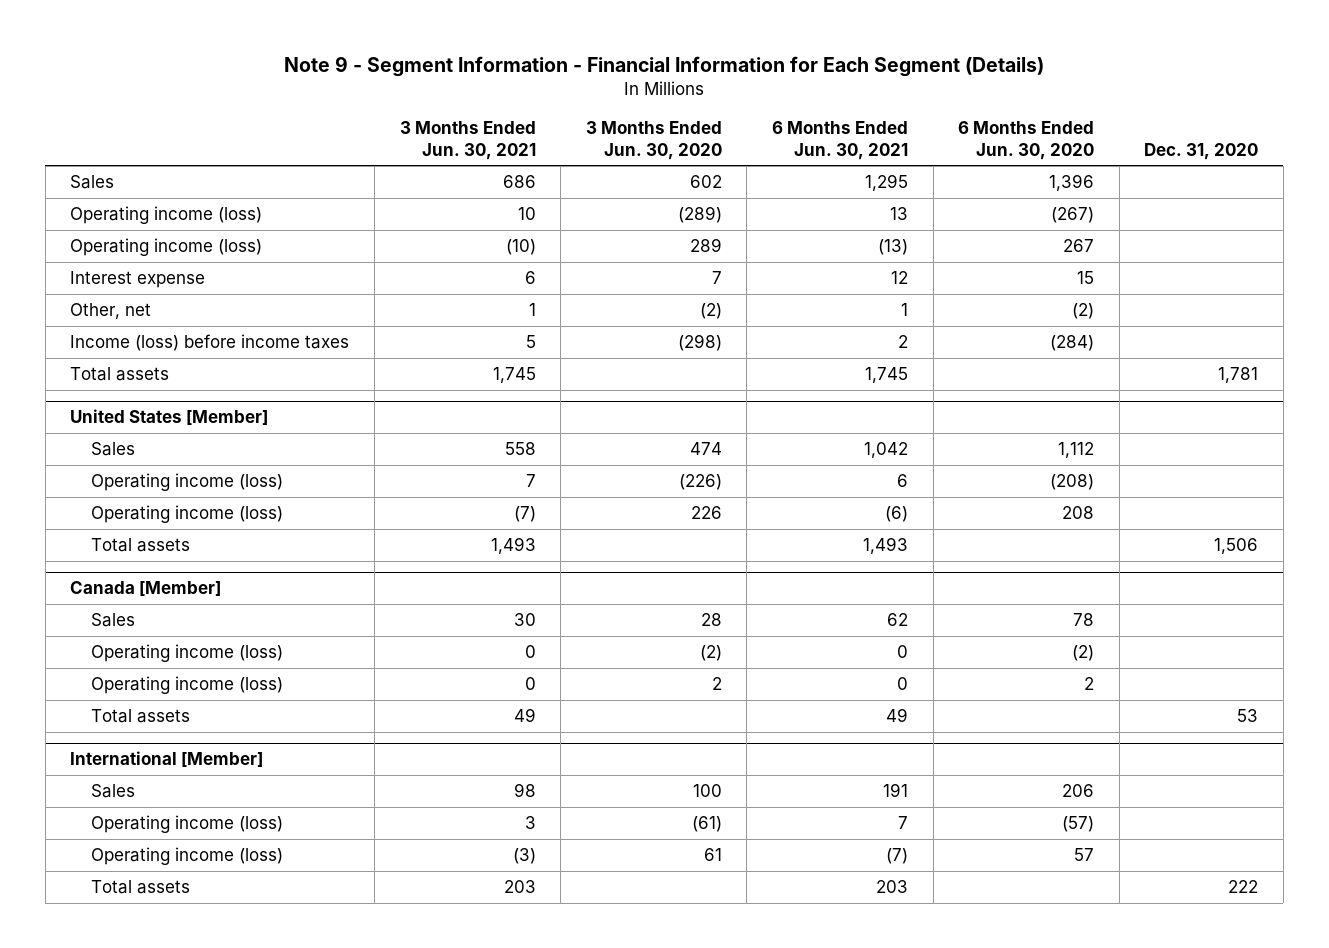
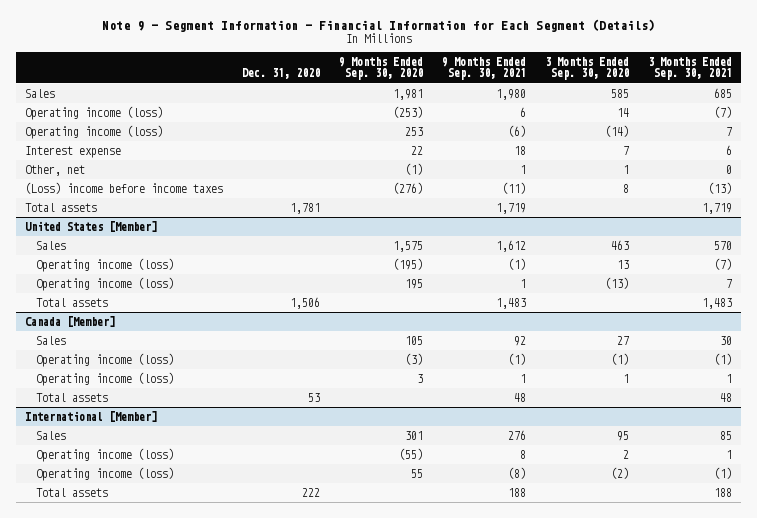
[399,120,536,160] 3 Months Ended Jun. 30, 2021 -> none
[585,120,722,160] 3 Months Ended Jun. 30, 2020 -> none
[771,120,908,160] 6 Months Ended Jun. 30, 2021 -> none
[958,120,1095,160] 6 Months Ended Jun. 30, 2020 -> none
none -> [339,56,424,81] 9 Months Ended Sep. 30, 2020
none -> [442,56,527,81] 9 Months Ended Sep. 30, 2021
none -> [545,56,630,81] 3 Months Ended Sep. 30, 2020
none -> [647,56,732,81] 3 Months Ended Sep. 30, 2021
[70,334,350,352] Income (loss) before income taxes -> [25,181,224,194] (Loss) income before income taxes

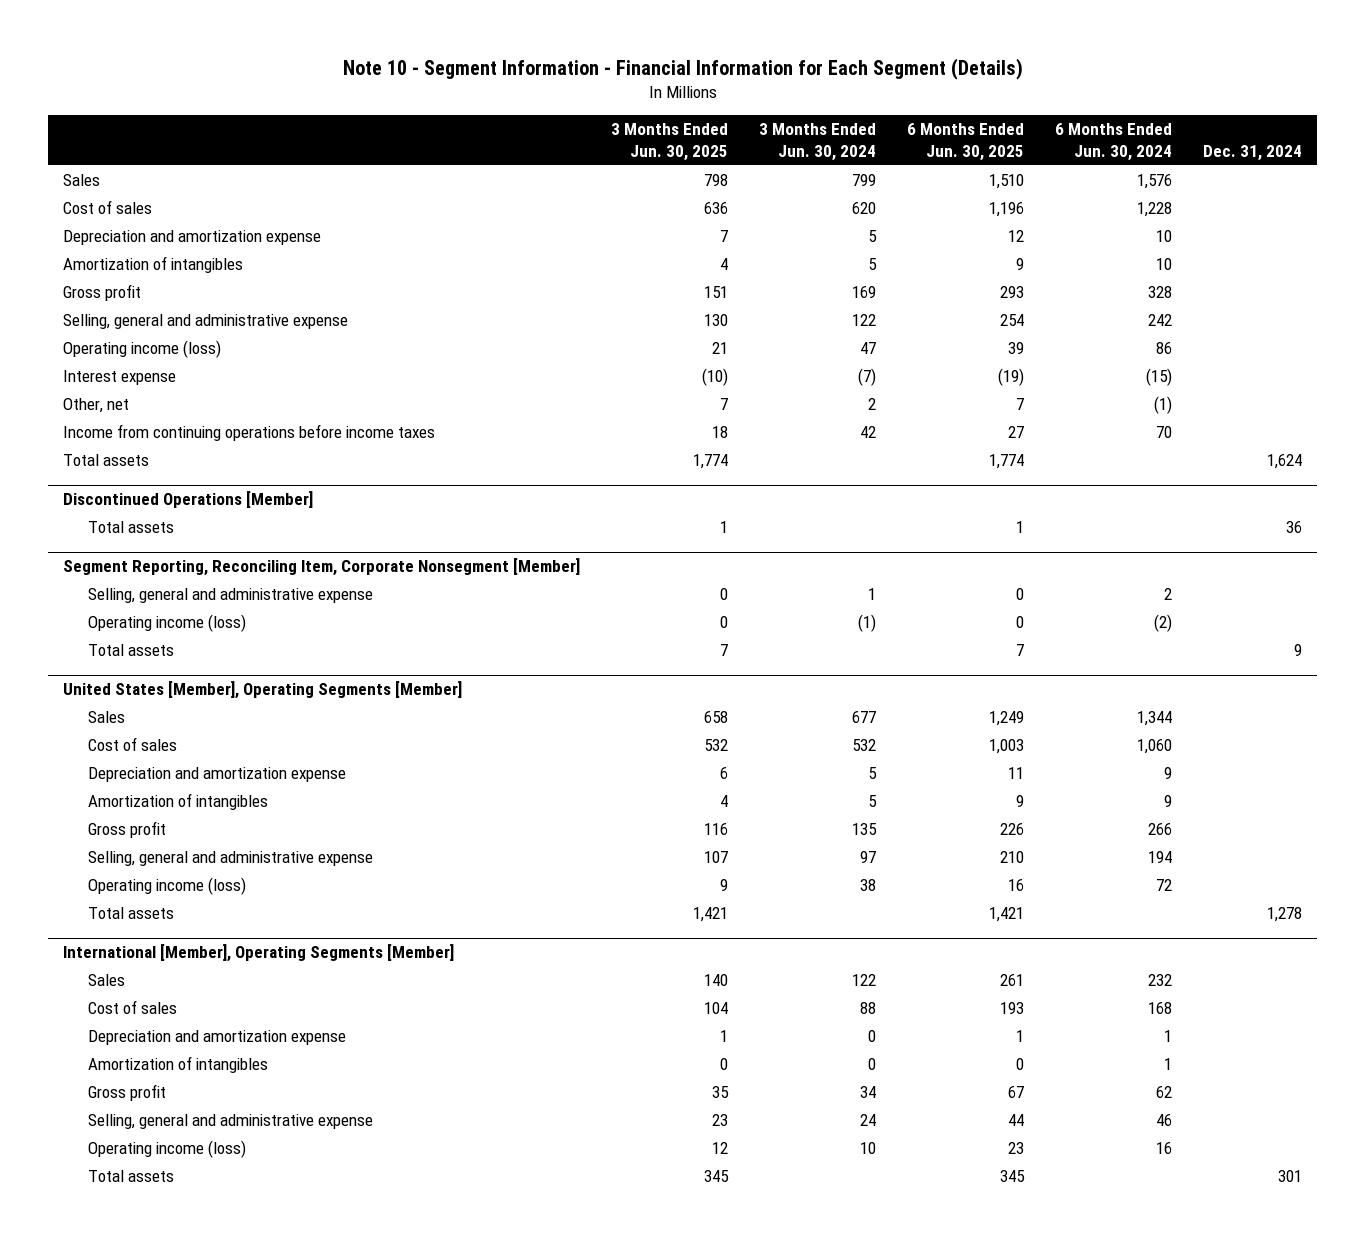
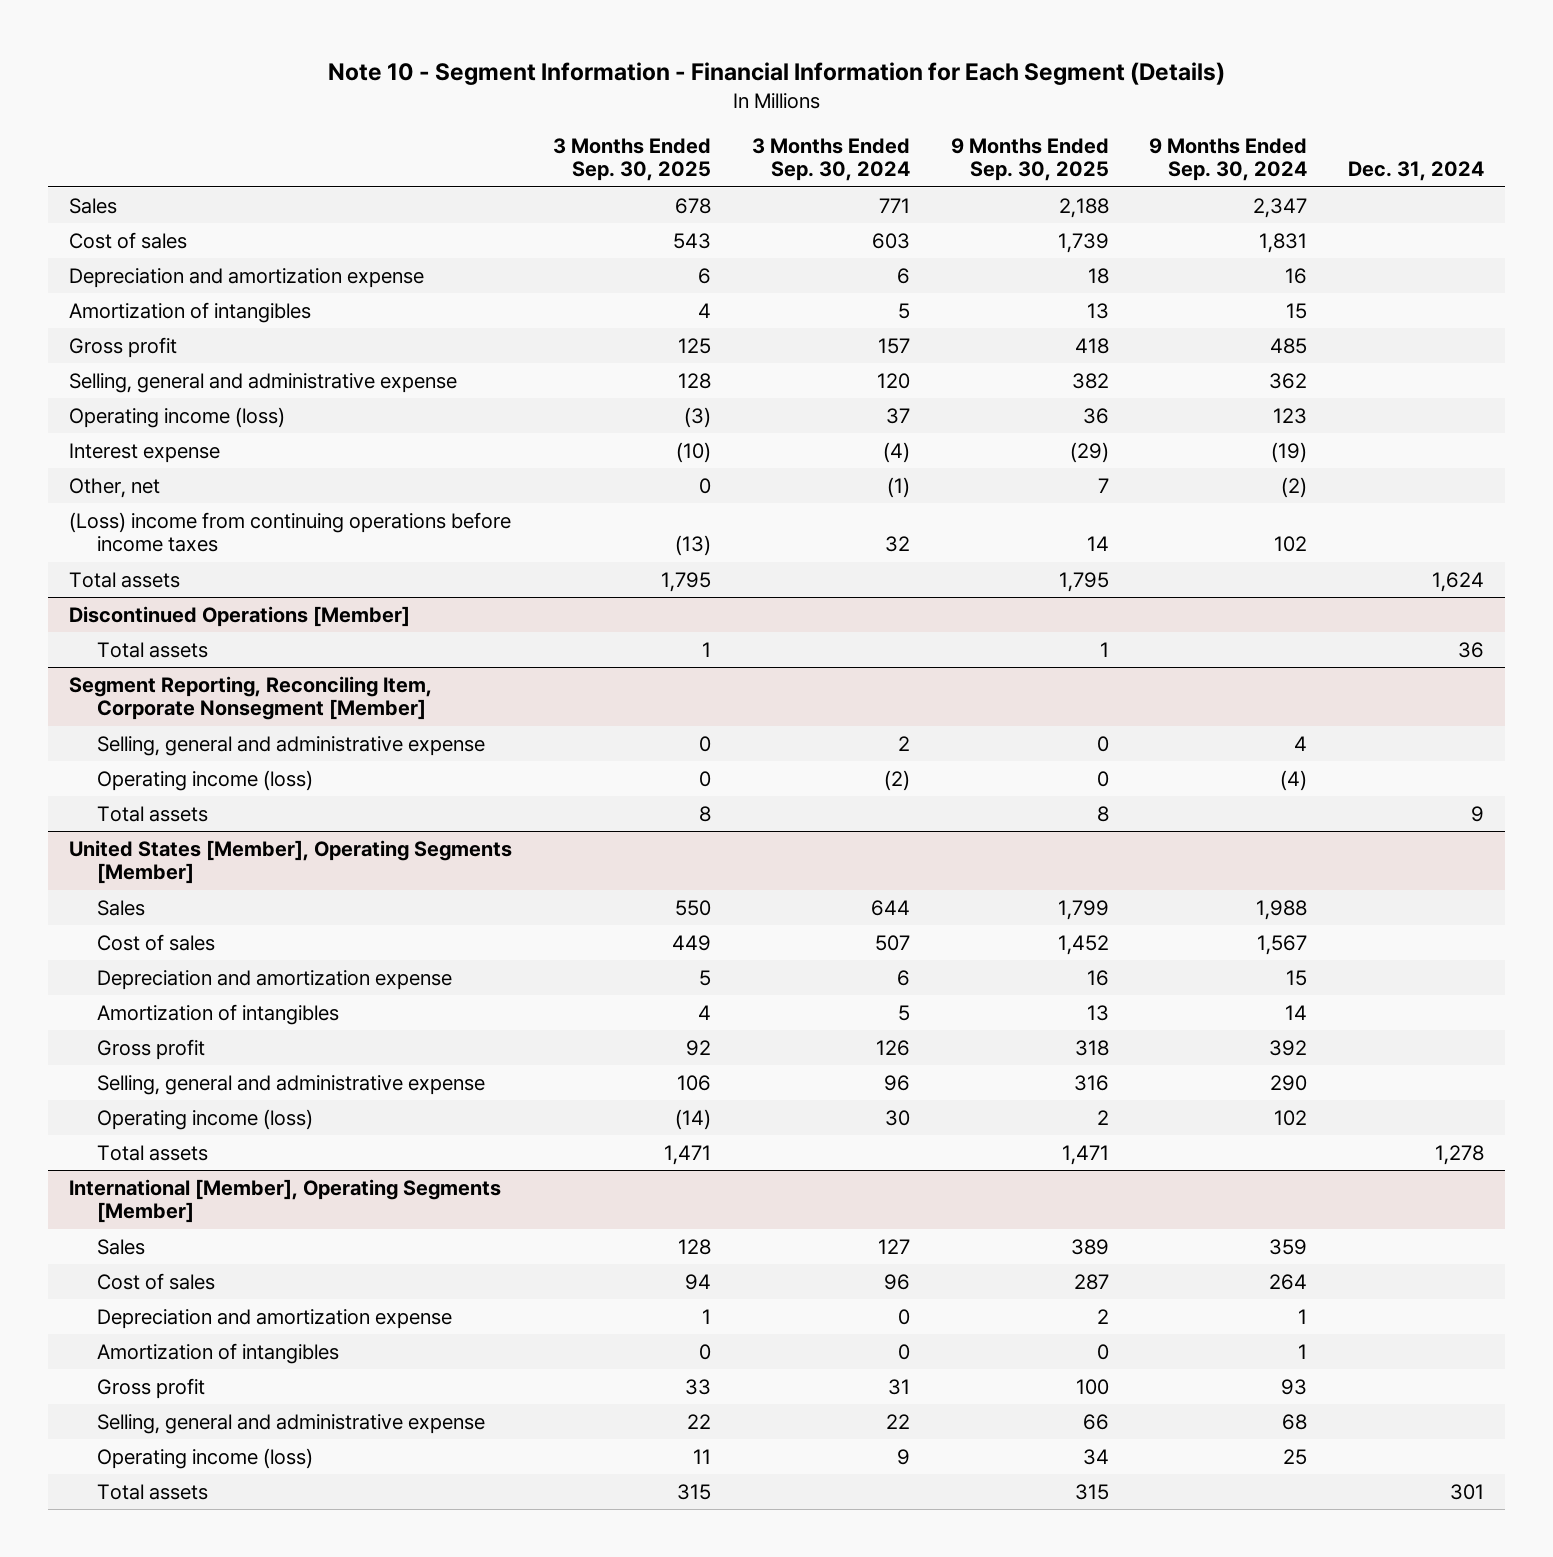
[611,122,729,161] 3 Months Ended Jun. 30, 2025 -> none
[759,122,877,161] 3 Months Ended Jun. 30, 2024 -> none
[907,122,1025,161] 6 Months Ended Jun. 30, 2025 -> none
[1054,122,1172,161] 6 Months Ended Jun. 30, 2024 -> none
none -> [552,137,711,182] 3 Months Ended Sep. 30, 2025
none -> [751,137,910,182] 3 Months Ended Sep. 30, 2024
none -> [950,137,1109,182] 9 Months Ended Sep. 30, 2025
none -> [1149,137,1308,182] 9 Months Ended Sep. 30, 2024
[63,423,436,441] Income from continuing operations before income taxes -> [68,511,511,553] (Loss) income from continuing operations before income taxes

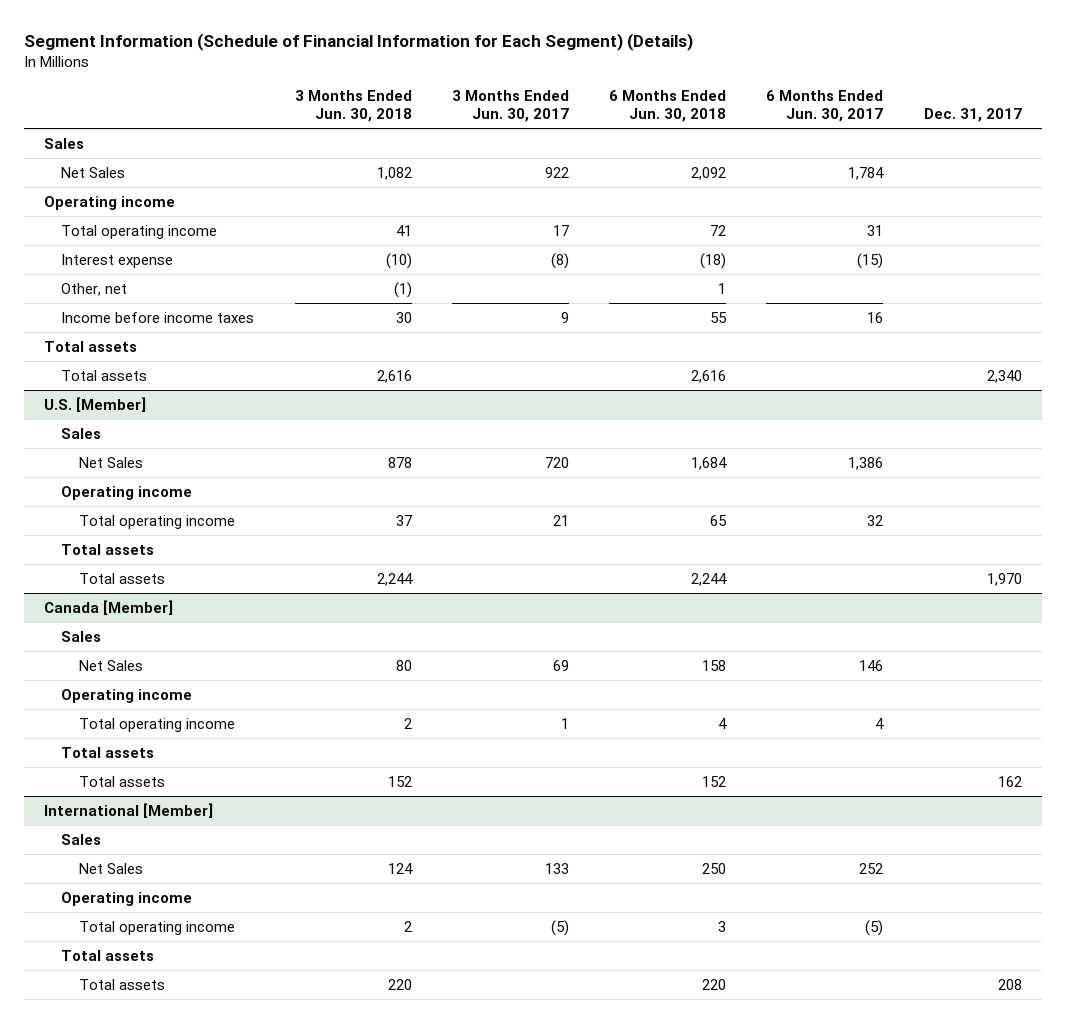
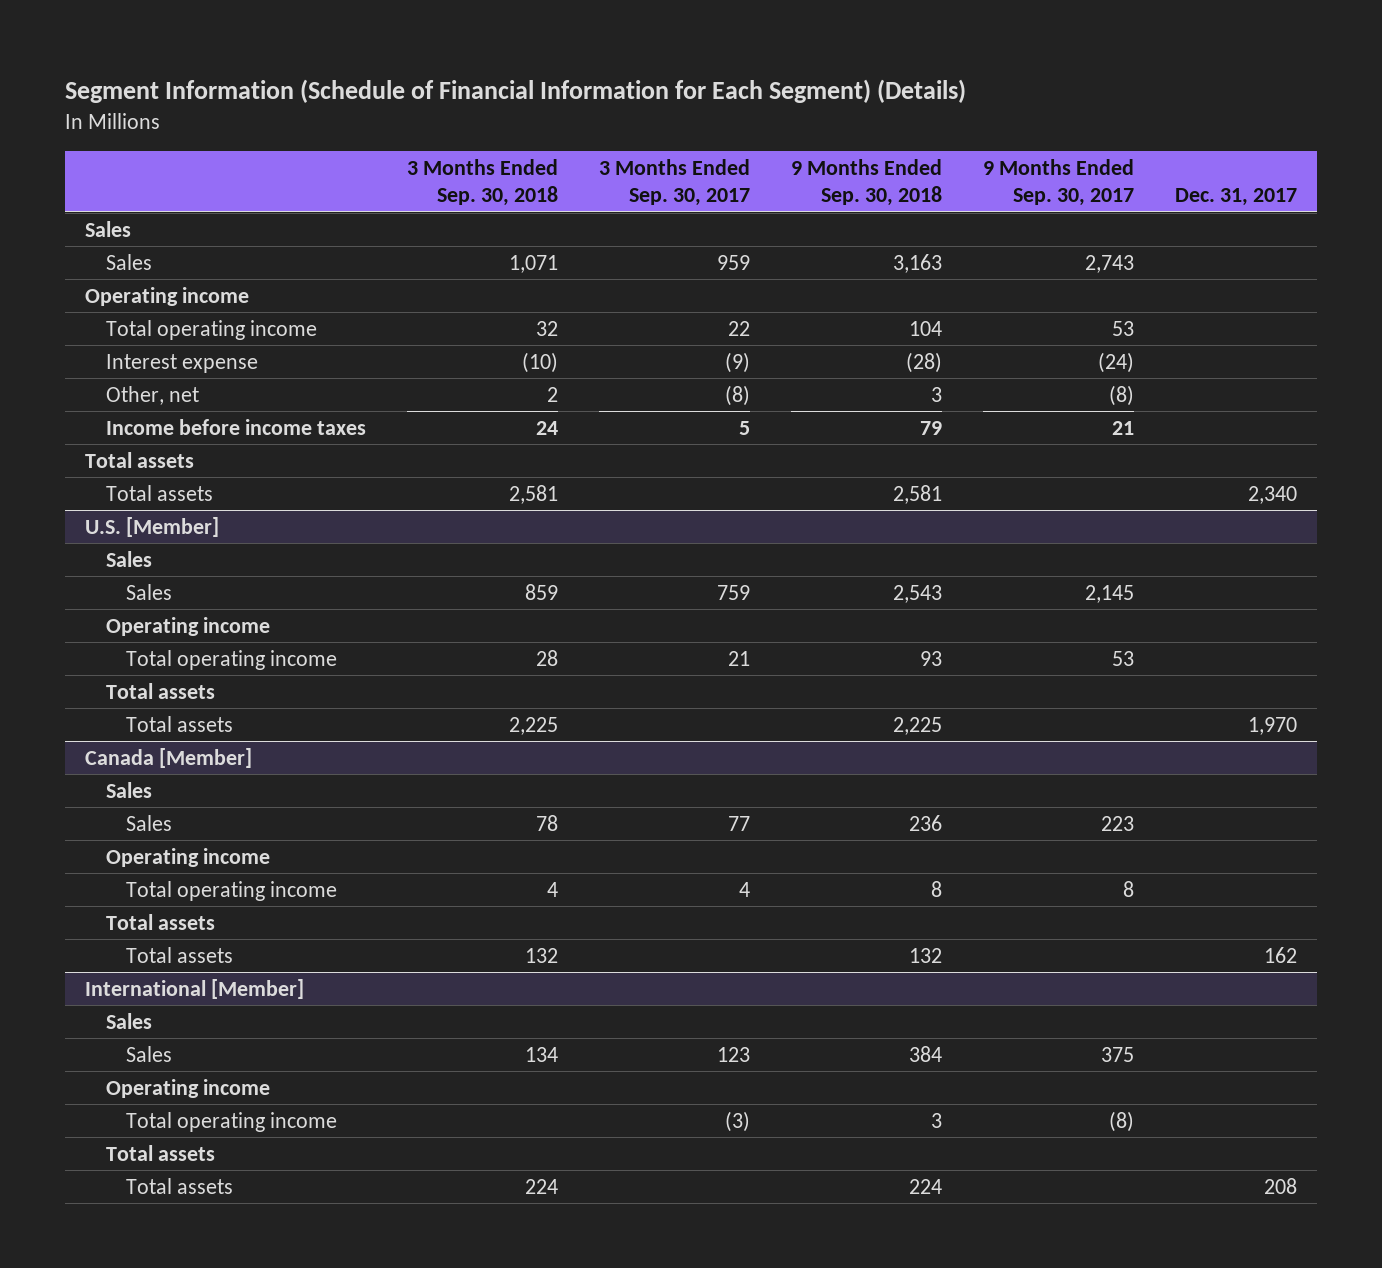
[294,90,412,122] 3 Months Ended Jun. 30, 2018 -> none
[451,90,569,122] 3 Months Ended Jun. 30, 2017 -> none
[609,90,727,122] 6 Months Ended Jun. 30, 2018 -> none
[766,90,884,122] 6 Months Ended Jun. 30, 2017 -> none
none -> [406,159,558,207] 3 Months Ended Sep. 30, 2018
none -> [598,159,750,207] 3 Months Ended Sep. 30, 2017
none -> [790,159,942,207] 9 Months Ended Sep. 30, 2018
none -> [982,159,1134,207] 9 Months Ended Sep. 30, 2017
[61,166,126,178] Net Sales -> [105,253,152,270] Sales
[78,456,143,468] Net Sales -> [126,583,173,600] Sales
[78,659,143,671] Net Sales -> [126,814,173,831] Sales
[78,862,143,874] Net Sales -> [126,1045,173,1062] Sales

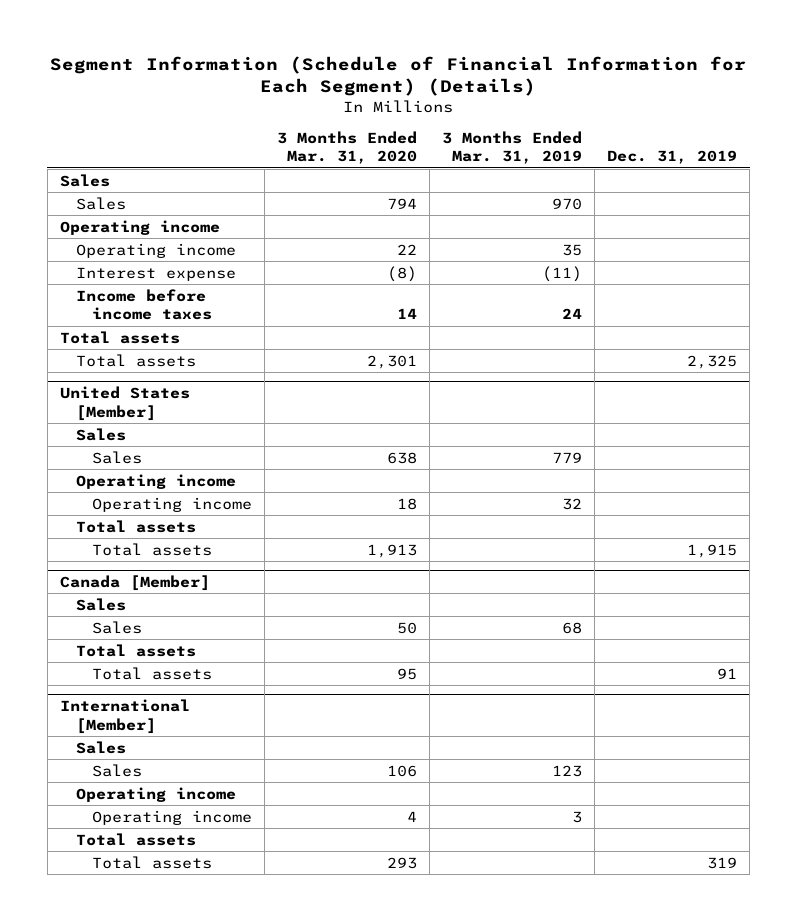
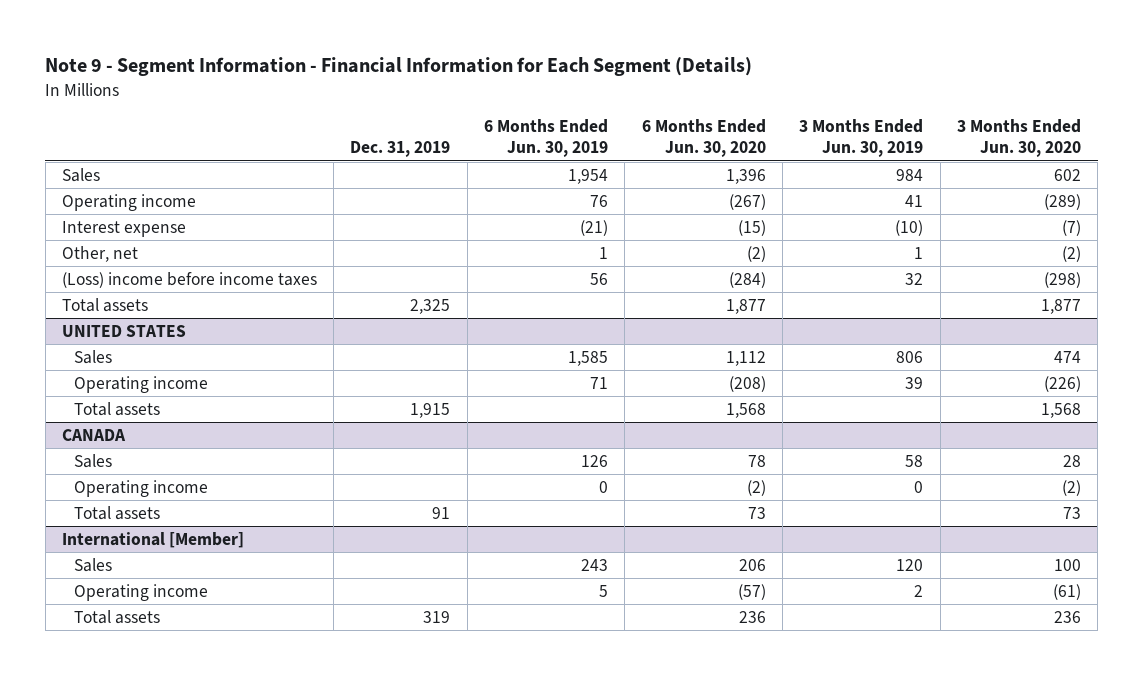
[50,55,747,97] Segment Information (Schedule of Financial Information for Each Segment) (Details) -> [45,57,753,77] Note 9 - Segment Information - Financial Information for Each Segment (Details)
[277,130,418,165] 3 Months Ended Mar. 31, 2020 -> none
[442,130,583,165] 3 Months Ended Mar. 31, 2019 -> none
none -> [484,118,609,158] 6 Months Ended Jun. 30, 2019
none -> [641,118,766,158] 6 Months Ended Jun. 30, 2020
none -> [799,118,924,158] 3 Months Ended Jun. 30, 2019
none -> [956,118,1081,158] 3 Months Ended Jun. 30, 2020
[75,196,126,210] Sales -> none
[75,242,236,258] Operating income -> none
[59,330,180,344] Total assets -> none
none -> [61,245,138,262] Other, net
[75,288,213,321] Income before income taxes -> [61,271,317,288] (Loss) income before income taxes
[75,427,126,441] Sales -> none
[59,385,190,421] United States [Member] -> [61,324,186,337] UNITED STATES
[92,496,253,512] Operating income -> none
[75,519,196,533] Total assets -> none
[75,597,126,611] Sales -> none
[59,574,210,591] Canada [Member] -> [61,428,126,441] CANADA
[75,643,196,657] Total assets -> none
none -> [74,479,209,497] Operating income
[92,763,143,777] Sales -> none
[92,809,253,825] Operating income -> none
[75,832,196,846] Total assets -> none

